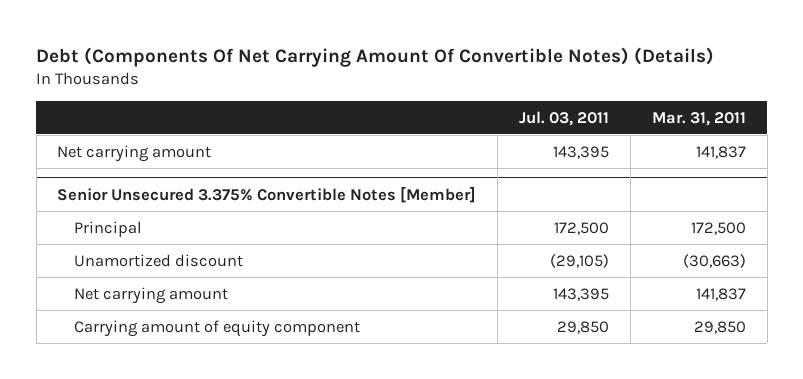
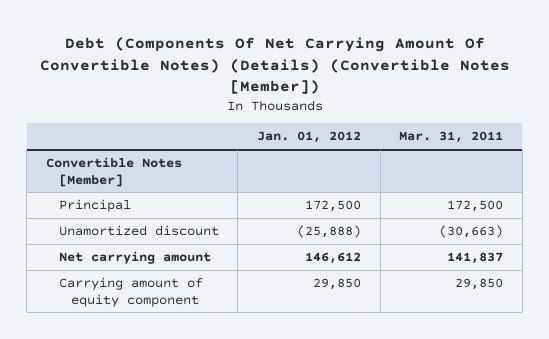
[36,46,715,67] Debt (Components Of Net Carrying Amount Of Convertible Notes) (Details) -> [39,37,510,95] Debt (Components Of Net Carrying Amount Of Convertible Notes) (Details) (Convertible Notes [Member])
[519,110,610,126] Jul. 03, 2011 -> none
none -> [256,131,361,144] Jan. 01, 2012
[57,144,212,162] Net carrying amount -> none
[57,185,477,203] Senior Unsecured 3.375% Convertible Notes [Member] -> none
none -> [46,156,183,187] Convertible Notes [Member]

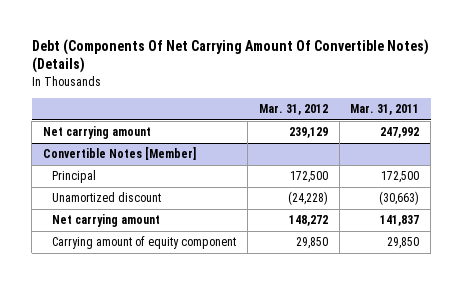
[39,37,510,95] Debt (Components Of Net Carrying Amount Of Convertible Notes) (Details) (Convertible Notes [Member]) -> [31,38,429,74] Debt (Components Of Net Carrying Amount Of Convertible Notes) (Details)
[256,131,361,144] Jan. 01, 2012 -> none
none -> [258,104,328,116] Mar. 31, 2012
none -> [43,126,152,140] Net carrying amount

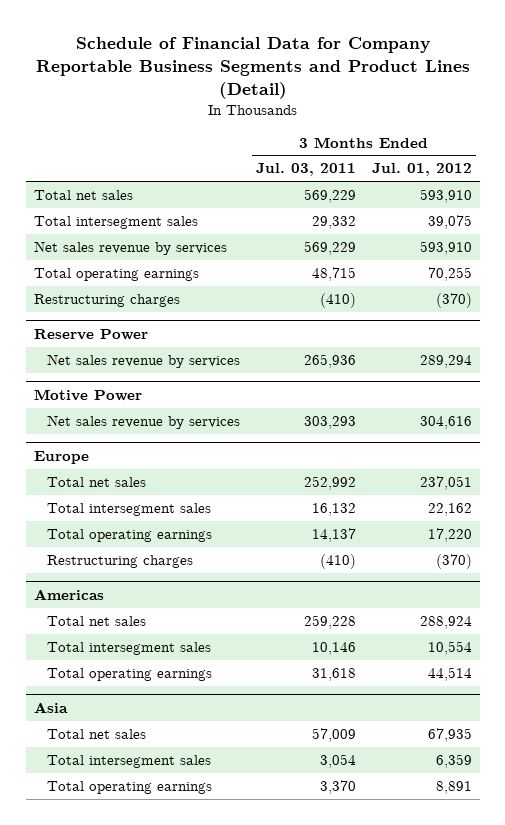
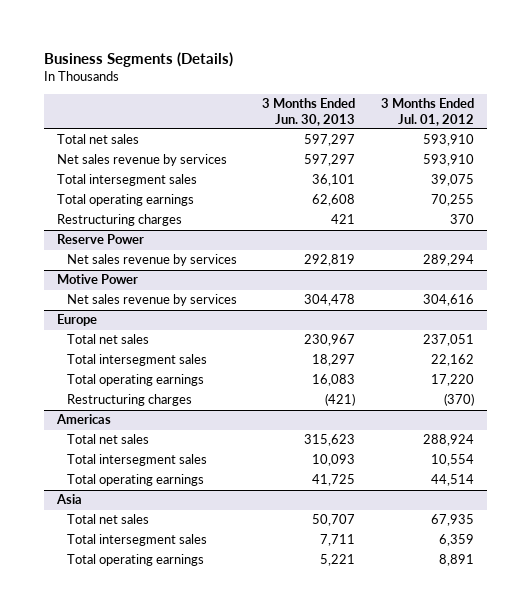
[35,36,470,99] Schedule of Financial Data for Company Reportable Business Segments and Product Lines (Detail) -> [43,51,233,67] Business Segments (Details)
[255,163,356,177] Jul. 03, 2011 -> none
none -> [262,98,356,126] 3 Months Ended Jun. 30, 2013
[33,216,198,230] Total intersegment sales -> [56,174,197,187] Total intersegment sales
[435,293,472,309] (370) -> [449,214,474,225] 370

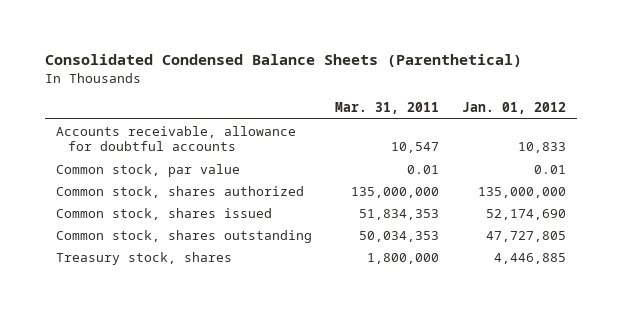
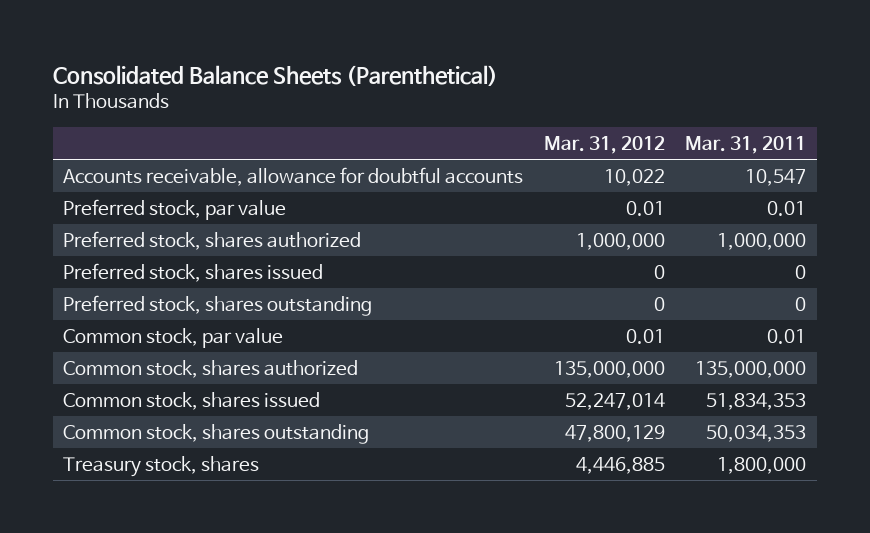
[44,54,522,68] Consolidated Condensed Balance Sheets (Parenthetical) -> [53,64,499,86] Consolidated Balance Sheets (Parenthetical)
[461,102,566,115] Jan. 01, 2012 -> none
none -> [543,135,665,154] Mar. 31, 2012
none -> [63,198,287,220] Preferred stock, par value
none -> [63,230,362,250] Preferred stock, shares authorized
none -> [63,262,324,282] Preferred stock, shares issued
none -> [63,294,373,316] Preferred stock, shares outstanding

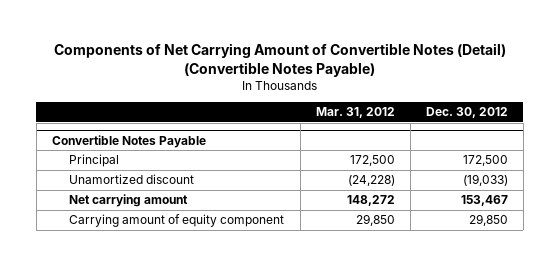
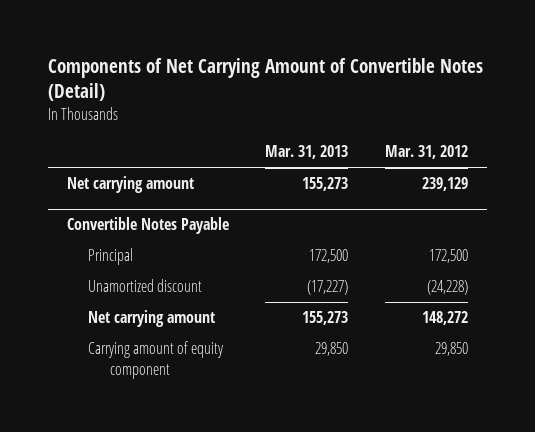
[53,42,506,77] Components of Net Carrying Amount of Convertible Notes (Detail) (Convertible Notes Payable) -> [48,58,484,102] Components of Net Carrying Amount of Convertible Notes (Detail)
[425,107,508,119] Dec. 30, 2012 -> none
none -> [265,145,349,160] Mar. 31, 2013
none -> [66,176,194,194] Net carrying amount

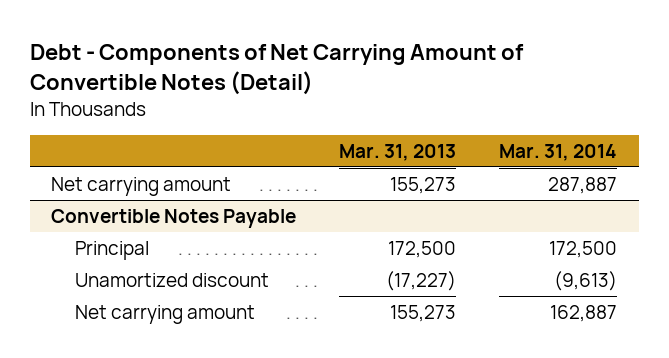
[48,58,484,102] Components of Net Carrying Amount of Convertible Notes (Detail) -> [29,43,524,95] Debt - Components of Net Carrying Amount of Convertible Notes (Detail)
[385,145,469,160] Mar. 31, 2012 -> none
none -> [499,143,618,161] Mar. 31, 2014
[88,341,225,379] Carrying amount of equity component -> none

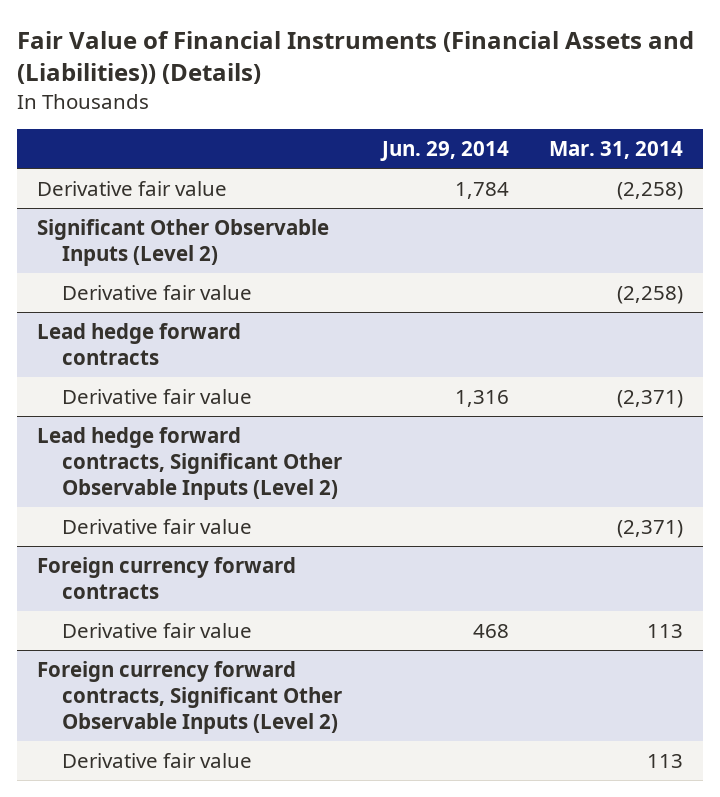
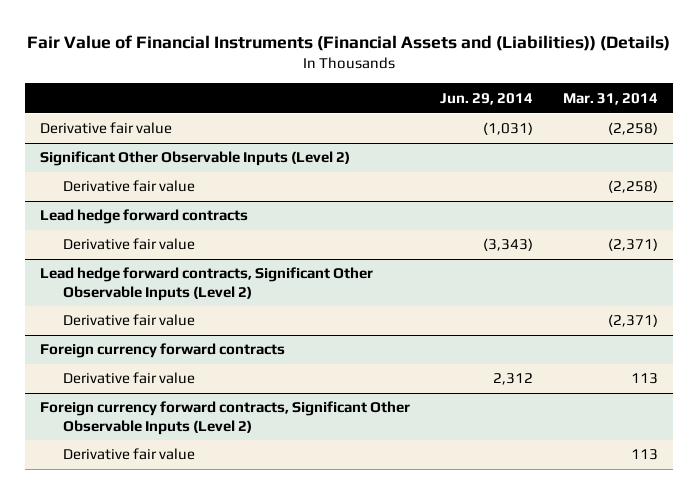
[455,181,510,199] 1,784 -> [482,122,533,136] (1,031)
[455,389,510,407] 1,316 -> [482,238,533,252] (3,343)
[473,623,510,638] 468 -> [492,373,533,386] 2,312

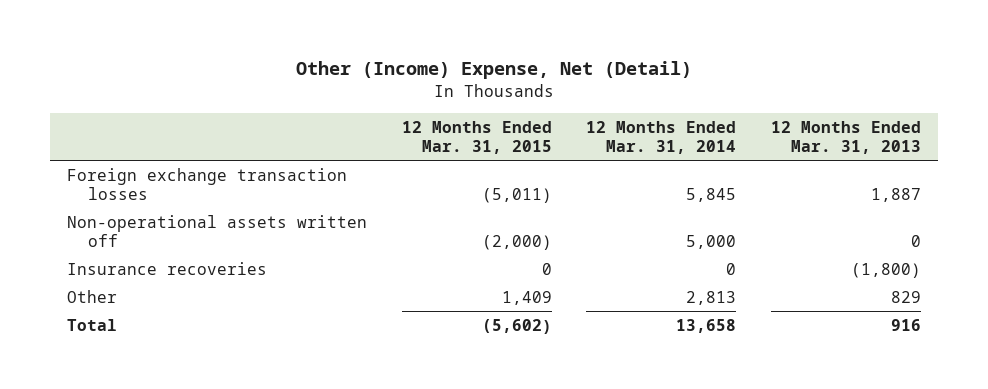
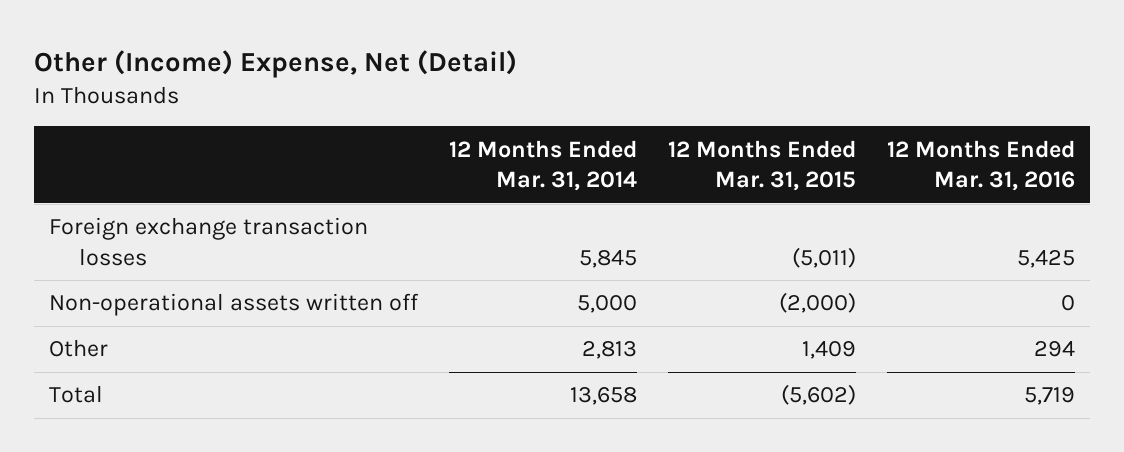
[770,121,921,155] 12 Months Ended Mar. 31, 2013 -> none
none -> [886,139,1075,192] 12 Months Ended Mar. 31, 2016
[67,261,268,275] Insurance recoveries -> none

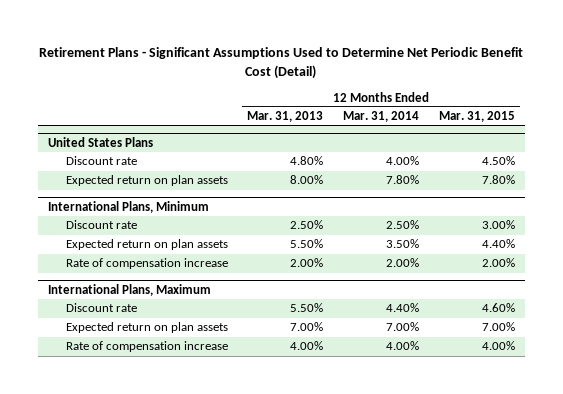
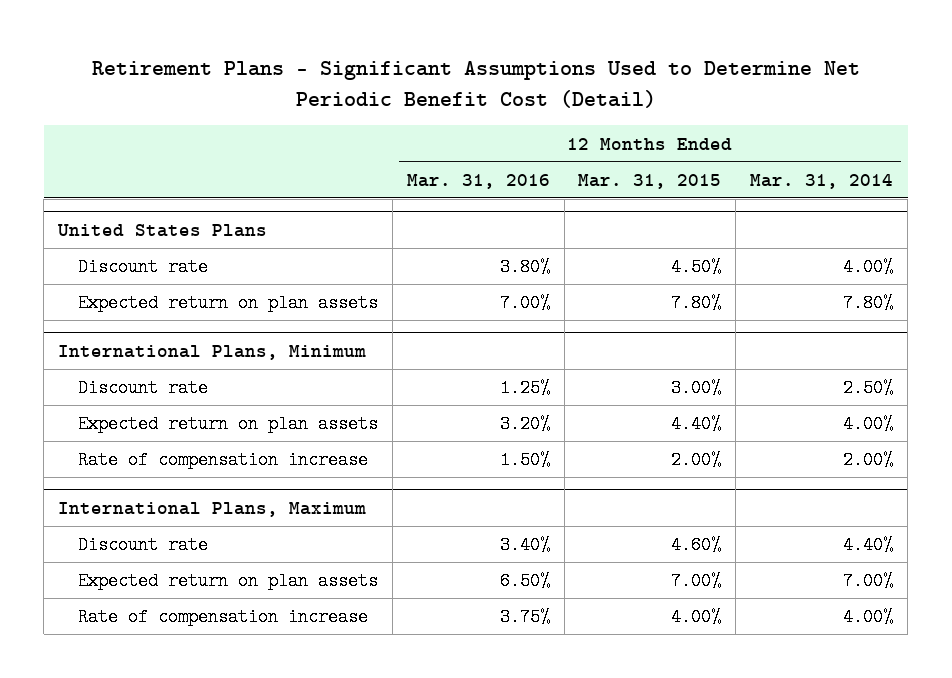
[247,111,324,123] Mar. 31, 2013 -> none
none -> [406,173,550,189] Mar. 31, 2016
[386,239,420,249] 3.50% -> [843,415,894,434] 4.00%

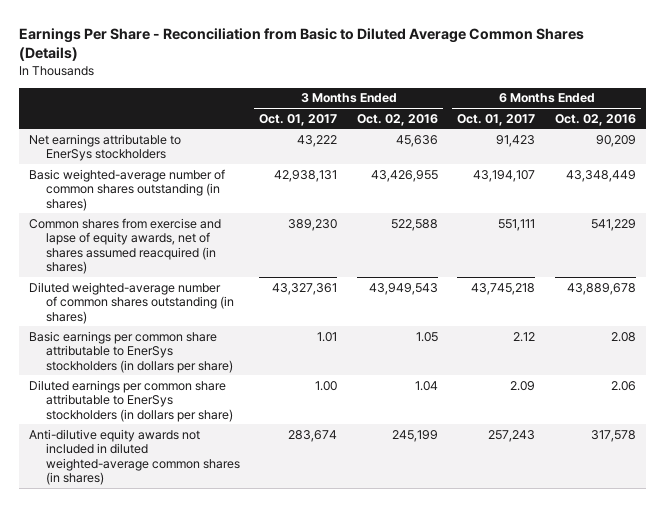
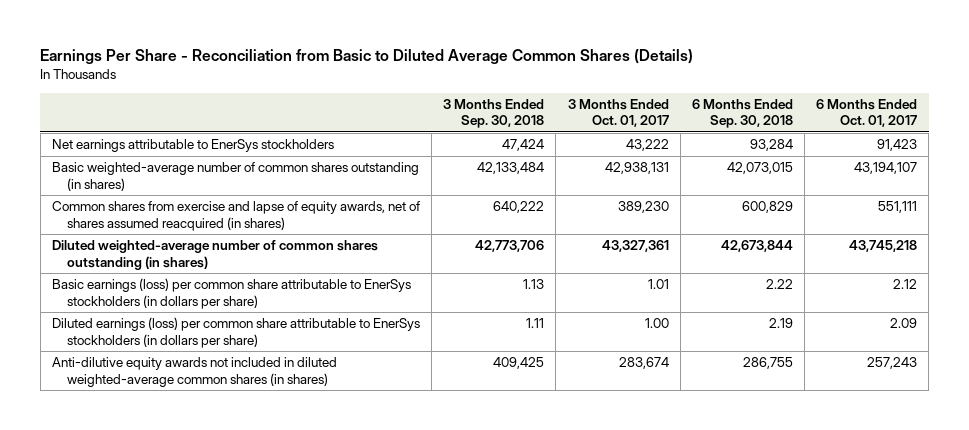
[356,113,438,126] Oct. 02, 2016 -> none
[554,113,636,126] Oct. 02, 2016 -> none
none -> [443,99,545,129] 3 Months Ended Sep. 30, 2018
none -> [691,99,793,129] 6 Months Ended Sep. 30, 2018
[28,330,233,373] Basic earnings per common share attributable to EnerSys stockholders (in dollars per share) -> [51,278,411,309] Basic earnings (loss) per common share attributable to EnerSys stockholders (in dollars per share)
[28,379,233,422] Diluted earnings per common share attributable to EnerSys stockholders (in dollars per share) -> [51,317,420,348] Diluted earnings (loss) per common share attributable to EnerSys stockholders (in dollars per share)

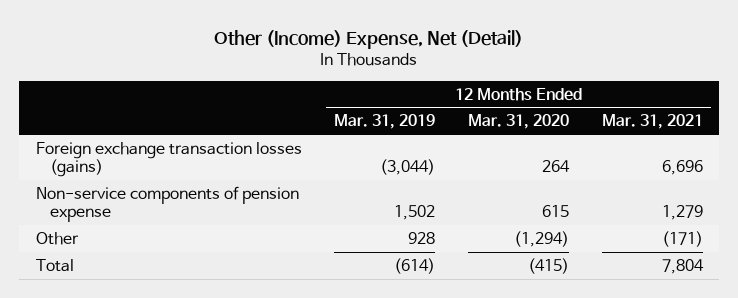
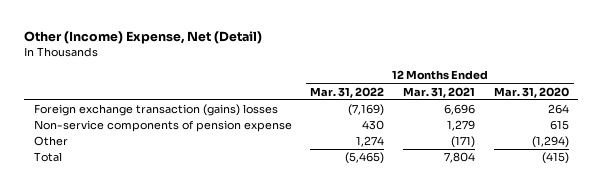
[334,114,436,130] Mar. 31, 2019 -> none
none -> [310,86,385,98] Mar. 31, 2022
[35,142,302,178] Foreign exchange transaction losses (gains) -> [33,104,278,117] Foreign exchange transaction (gains) losses

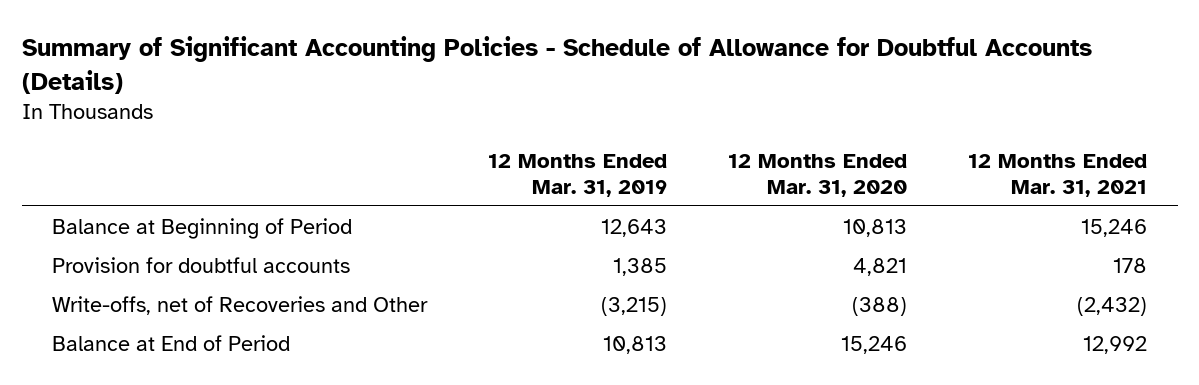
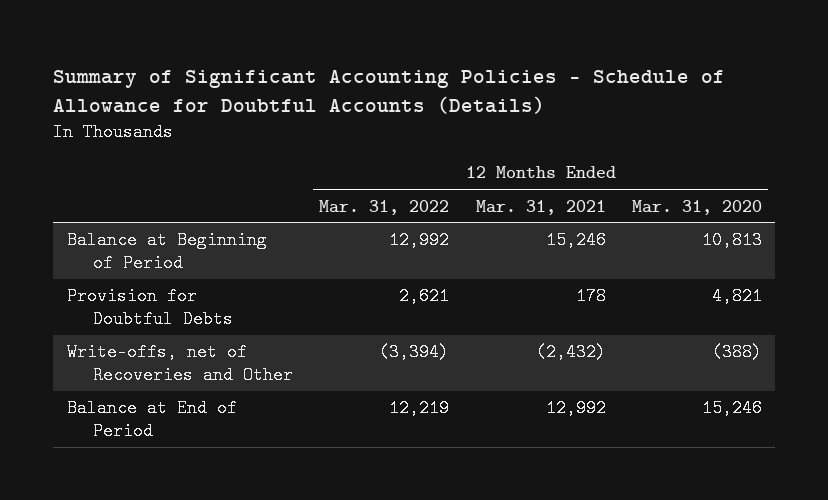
[488,153,668,198] 12 Months Ended Mar. 31, 2019 -> none
none -> [319,199,450,215] Mar. 31, 2022
[52,256,351,273] Provision for doubtful accounts -> [66,287,234,329] Provision for Doubtful Debts

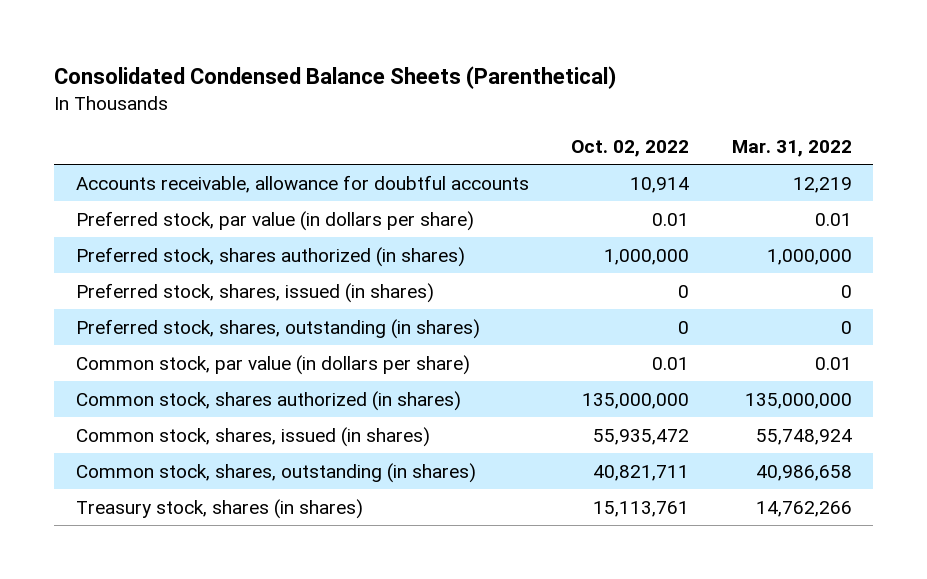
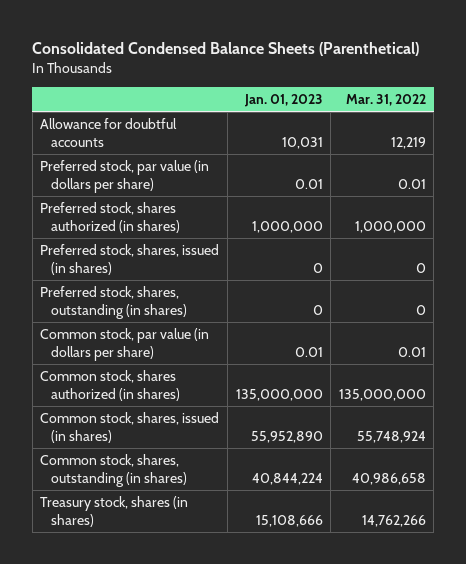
[571,140,690,158] Oct. 02, 2022 -> none
none -> [243,93,323,107] Jan. 01, 2023
[75,174,529,193] Accounts receivable, allowance for doubtful accounts -> [40,118,178,147] Allowance for doubtful accounts

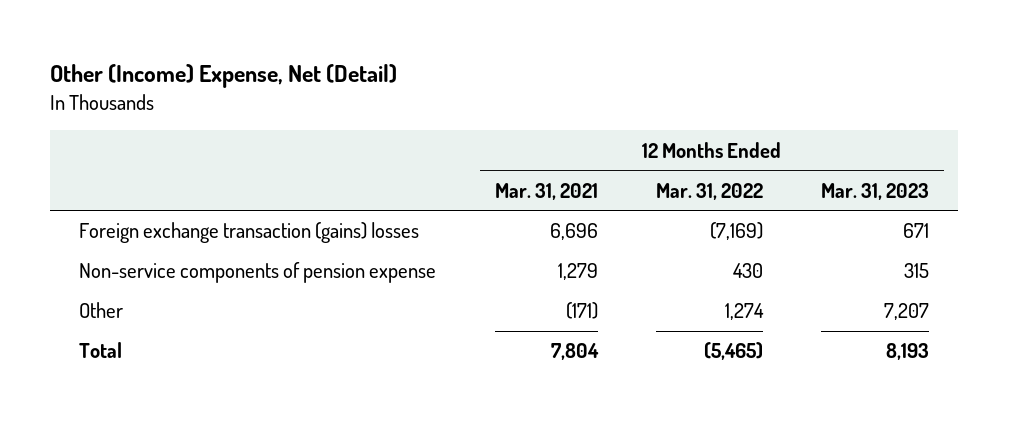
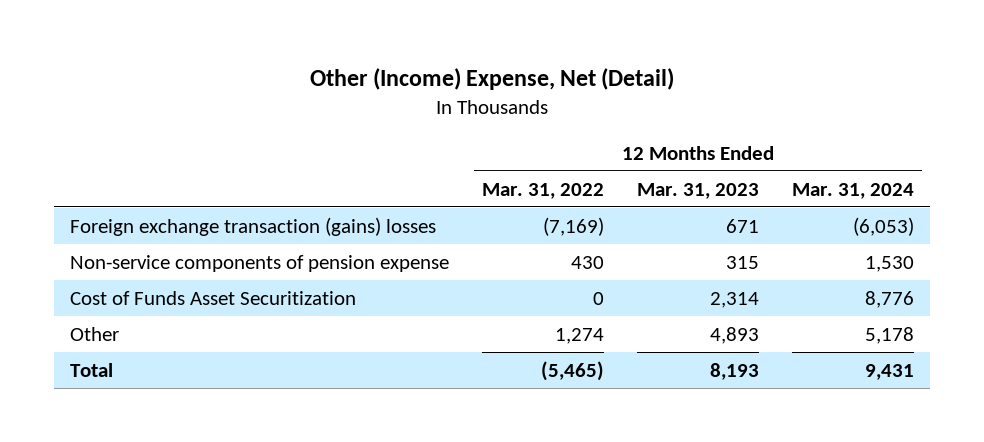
[494,182,598,200] Mar. 31, 2021 -> none
none -> [791,182,914,199] Mar. 31, 2024
none -> [70,290,357,305] Cost of Funds Asset Securitization
[884,303,930,321] 7,207 -> [709,326,759,344] 4,893

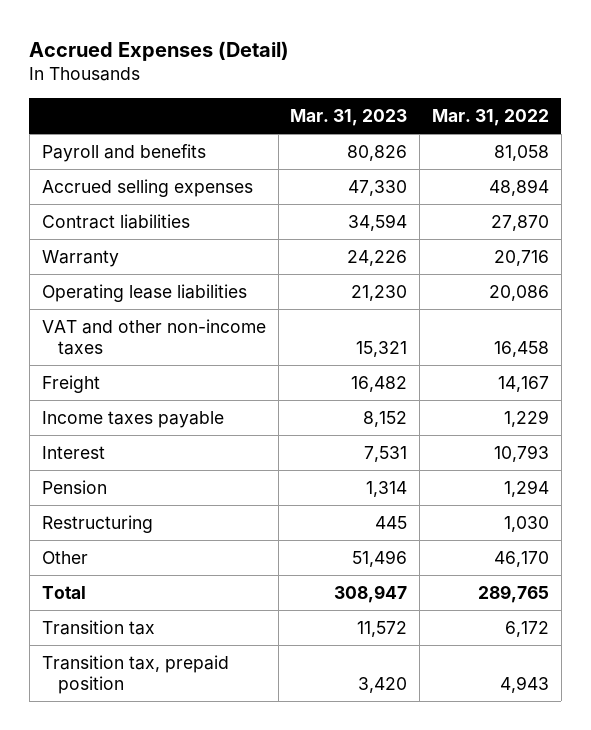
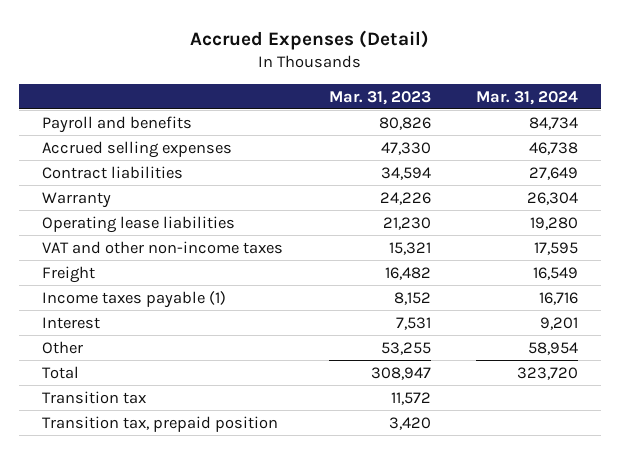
[432,109,550,127] Mar. 31, 2022 -> none
none -> [476,90,579,105] Mar. 31, 2024
[41,411,224,429] Income taxes payable -> [41,290,226,308] Income taxes payable (1)
[41,480,107,495] Pension -> none
[41,515,153,534] Restructuring -> none
[352,550,408,568] 51,496 -> [380,341,431,355] 53,255

